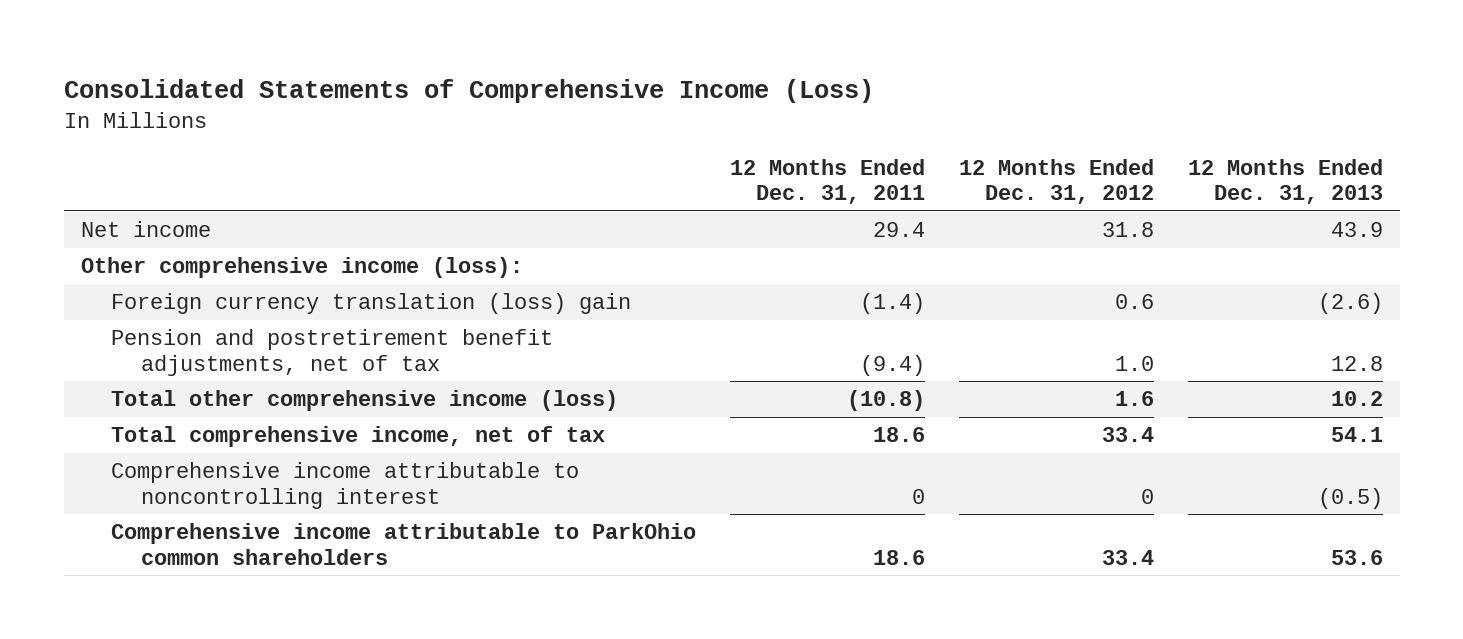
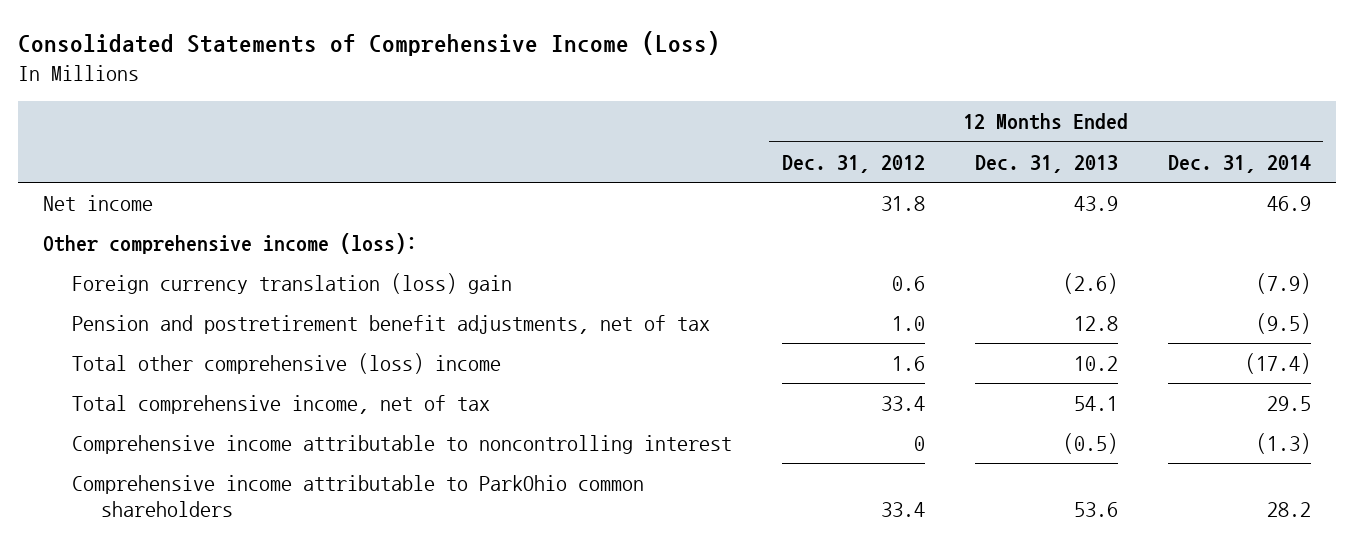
[729,158,925,205] 12 Months Ended Dec. 31, 2011 -> none
none -> [1167,154,1311,173] Dec. 31, 2014
[110,390,618,412] Total other comprehensive income (loss) -> [71,353,501,375] Total other comprehensive (loss) income

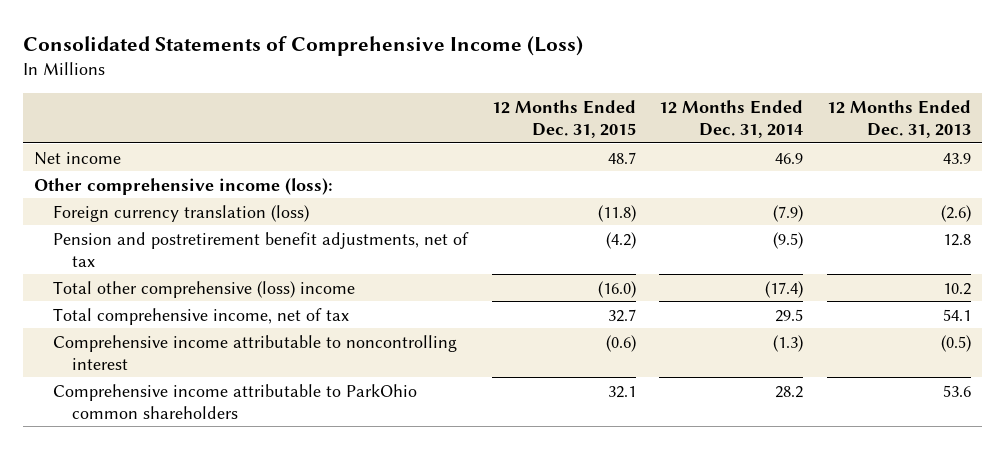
[781,154,925,173] Dec. 31, 2012 -> none
none -> [491,100,636,138] 12 Months Ended Dec. 31, 2015
[71,273,512,295] Foreign currency translation (loss) gain -> [53,204,310,222] Foreign currency translation (loss)

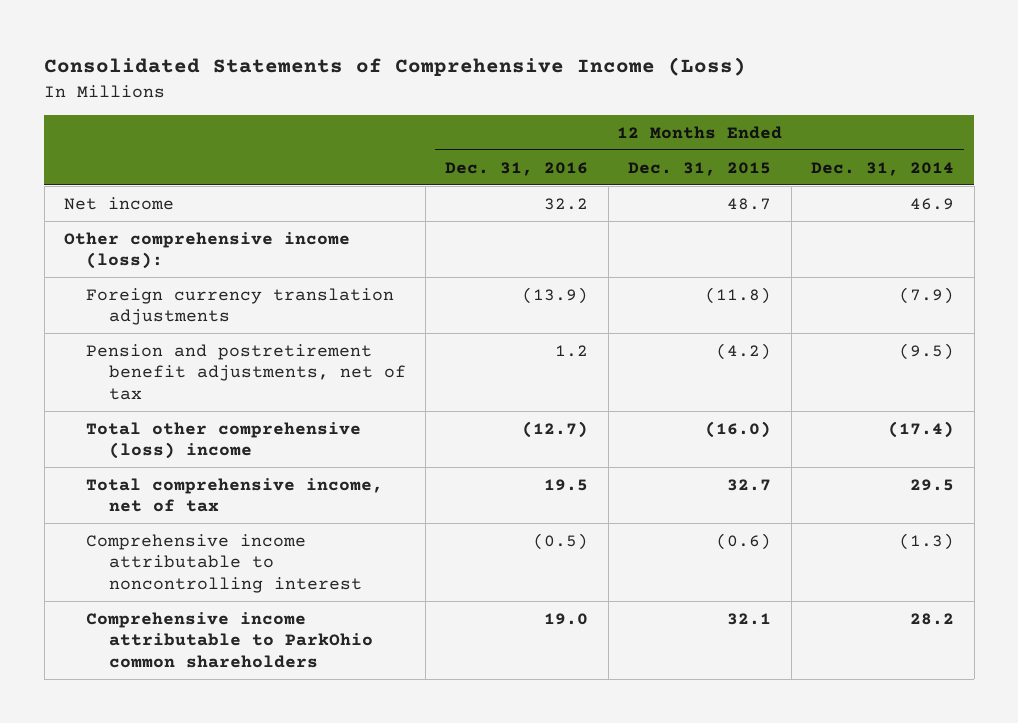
[826,100,971,138] 12 Months Ended Dec. 31, 2013 -> none
none -> [445,161,589,176] Dec. 31, 2016
[53,204,310,222] Foreign currency translation (loss) -> [86,287,395,326] Foreign currency translation adjustments

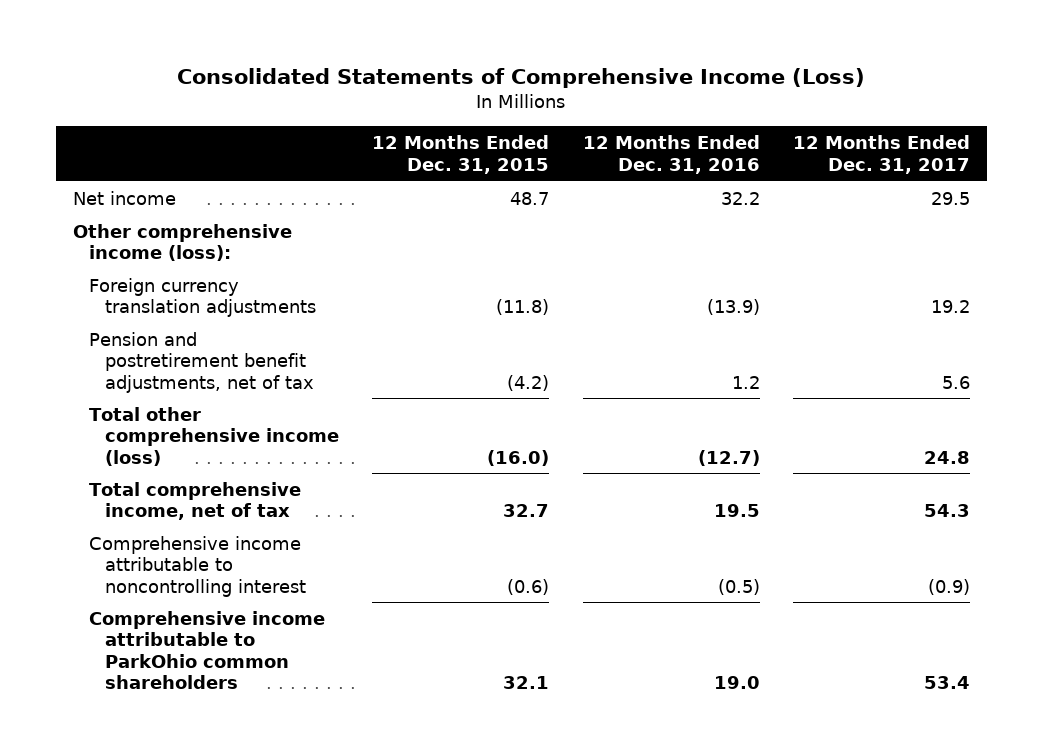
[811,161,955,176] Dec. 31, 2014 -> none
none -> [792,135,970,174] 12 Months Ended Dec. 31, 2017
[86,421,362,460] Total other comprehensive (loss) income -> [89,407,340,466] Total other comprehensive income (loss)

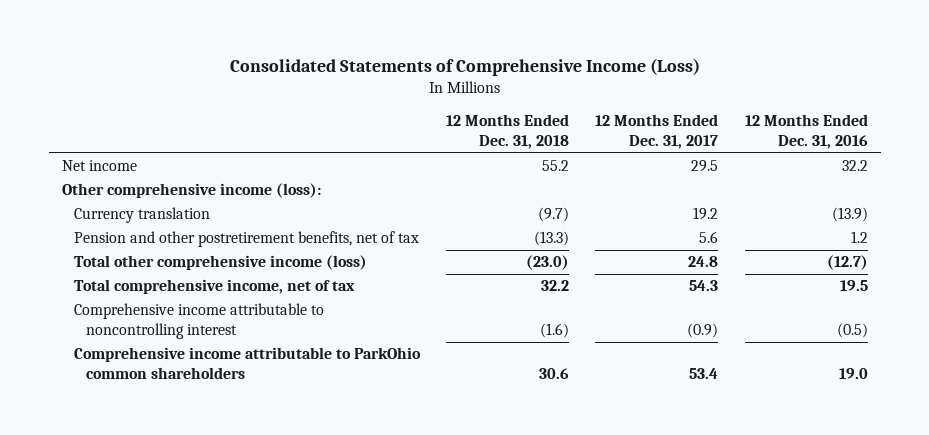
[372,135,550,174] 12 Months Ended Dec. 31, 2015 -> none
none -> [446,113,570,149] 12 Months Ended Dec. 31, 2018
[89,278,317,318] Foreign currency translation adjustments -> [73,207,210,224] Currency translation
[89,332,315,393] Pension and postretirement benefit adjustments, net of tax -> [73,231,419,248] Pension and other postretirement benefits, net of tax

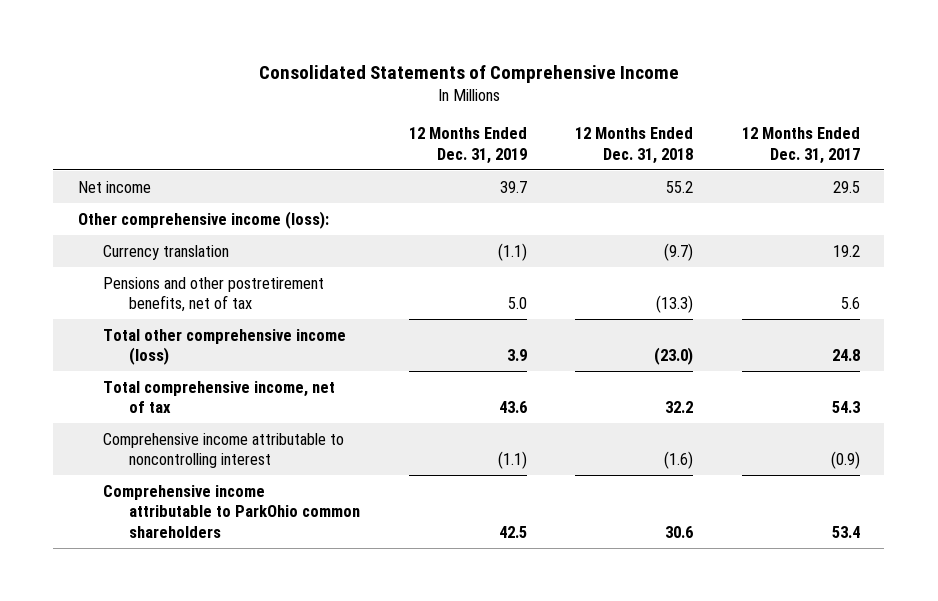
[229,58,700,77] Consolidated Statements of Comprehensive Income (Loss) -> [258,64,679,83] Consolidated Statements of Comprehensive Income
[744,113,868,149] 12 Months Ended Dec. 31, 2016 -> none
none -> [408,127,527,164] 12 Months Ended Dec. 31, 2019
[73,231,419,248] Pension and other postretirement benefits, net of tax -> [103,276,325,313] Pensions and other postretirement benefits, net of tax

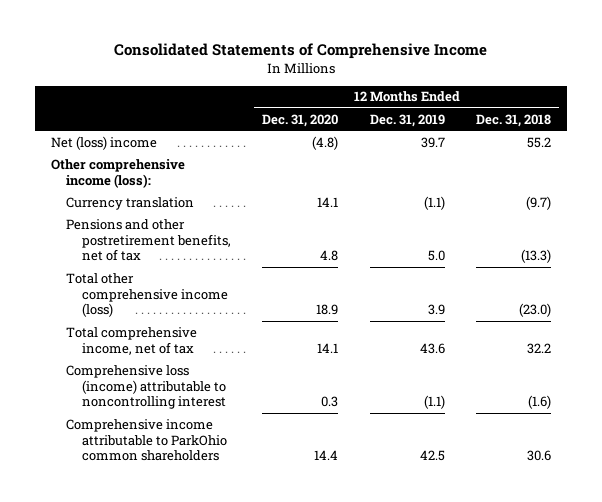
[741,127,860,164] 12 Months Ended Dec. 31, 2017 -> none
none -> [262,113,339,127] Dec. 31, 2020
[77,180,151,193] Net income -> [50,135,157,150] Net (loss) income
[103,432,345,469] Comprehensive income attributable to noncontrolling interest -> [66,364,226,410] Comprehensive loss (income) attributable to noncontrolling interest

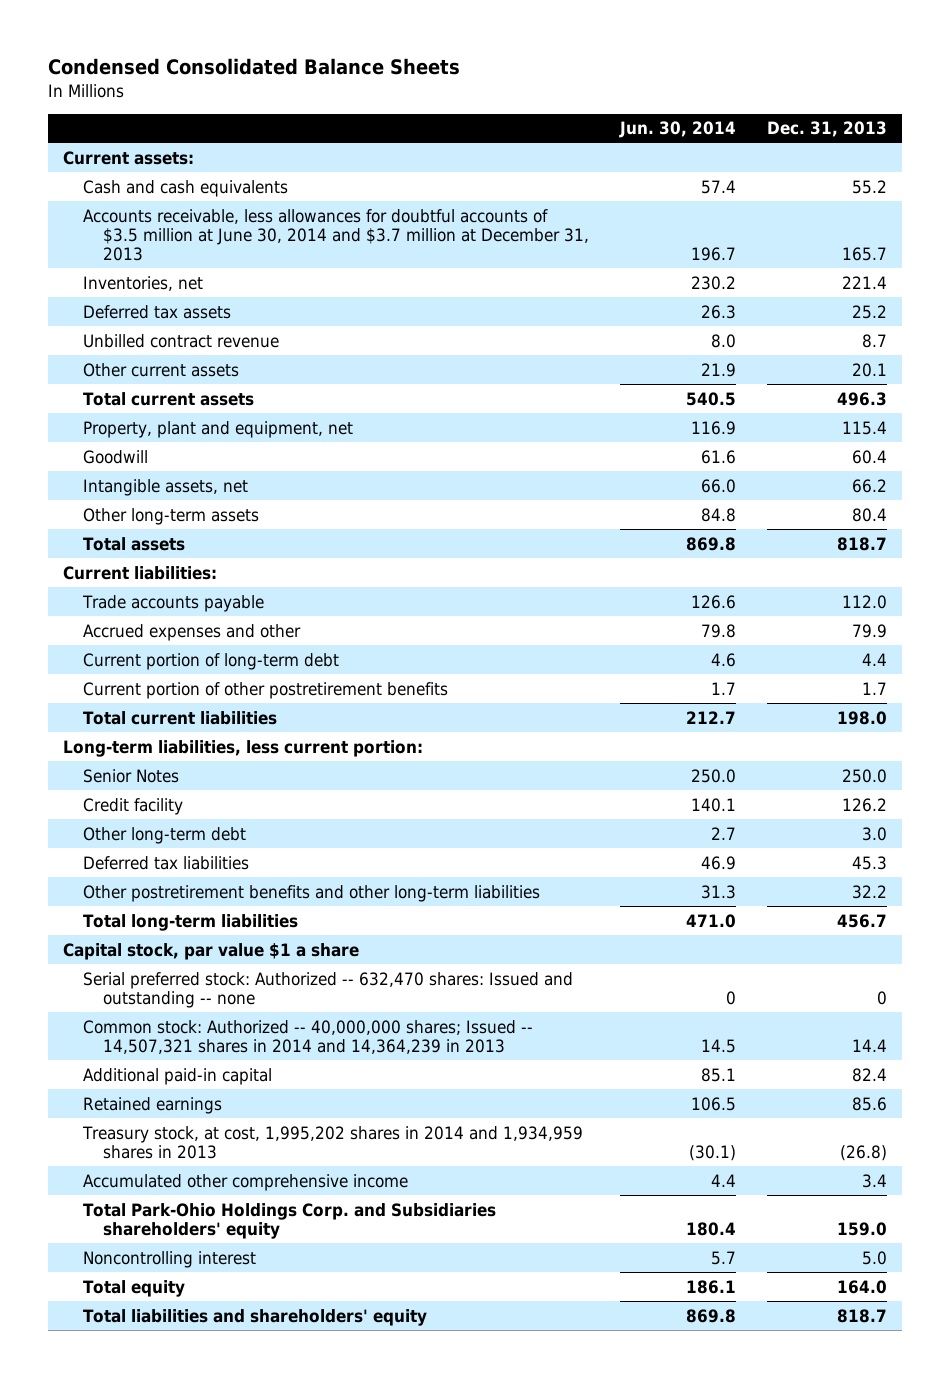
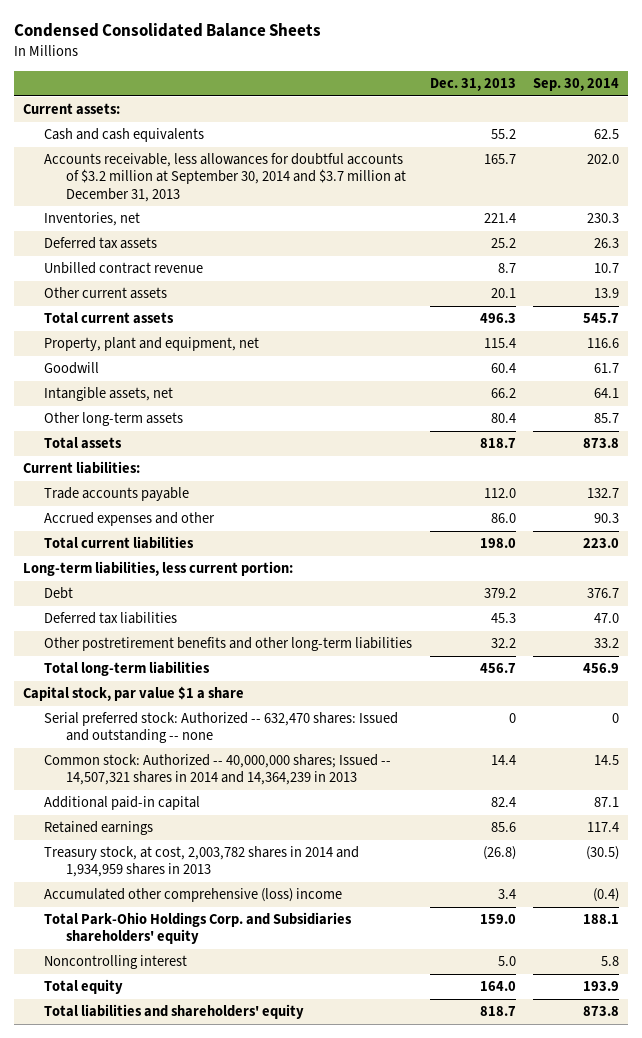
[618,121,736,139] Jun. 30, 2014 -> none
none -> [533,78,620,92] Sep. 30, 2014
[83,208,589,262] Accounts receivable, less allowances for doubtful accounts of $3.5 million at June 30, 2014 and $3.7 million at December 31, 2013 -> [44,153,406,202] Accounts receivable, less allowances for doubtful accounts of $3.2 million at September 30, 2014 and $3.7 million at December 31, 2013
[83,652,340,670] Current portion of long-term debt -> none
[83,681,449,699] Current portion of other postretirement benefits -> none
[851,623,887,638] 79.9 -> [490,513,516,524] 86.0
[83,768,180,783] Senior Notes -> none
[83,797,184,815] Credit facility -> none
[83,826,247,844] Other long-term debt -> none
none -> [44,587,74,600] Debt
[82,1125,584,1159] Treasury stock, at cost, 1,995,202 shares in 2014 and 1,934,959 shares in 2013 -> [44,846,360,878] Treasury stock, at cost, 2,003,782 shares in 2014 and 1,934,959 shares in 2013
[83,1173,409,1191] Accumulated other comprehensive income -> [44,888,343,903] Accumulated other comprehensive (loss) income

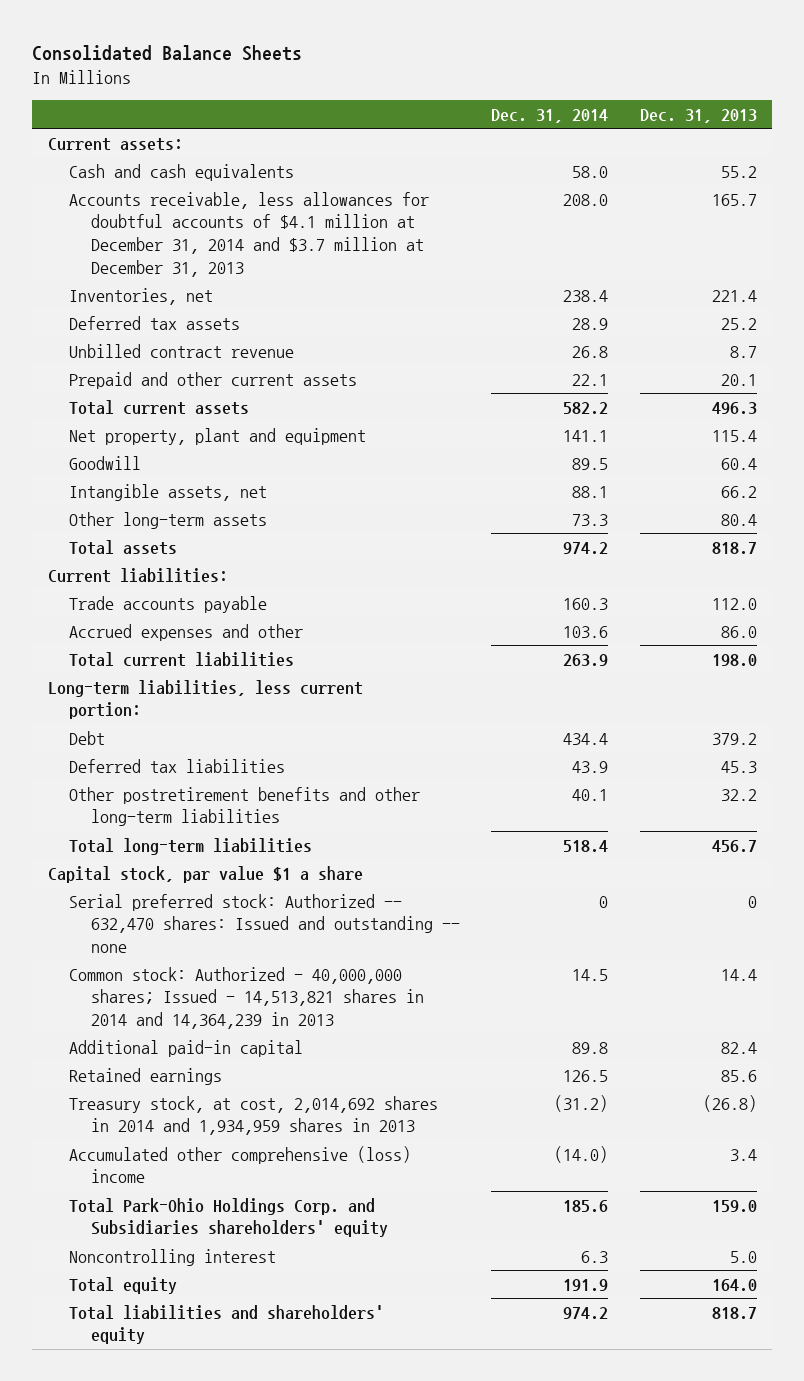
[13,23,321,38] Condensed Consolidated Balance Sheets -> [31,45,302,62] Consolidated Balance Sheets
[533,78,620,92] Sep. 30, 2014 -> none
none -> [491,108,609,123] Dec. 31, 2014
[44,153,406,202] Accounts receivable, less allowances for doubtful accounts of $3.2 million at September 30, 2014 and $3.7 million at December 31, 2013 -> [69,191,430,277] Accounts receivable, less allowances for doubtful accounts of $4.1 million at December 31, 2014 and $3.7 million at December 31, 2013
[44,287,168,300] Other current assets -> [69,371,358,389] Prepaid and other current assets
[44,337,260,352] Property, plant and equipment, net -> [69,427,367,445] Net property, plant and equipment
[44,754,392,786] Common stock: Authorized -- 40,000,000 shares; Issued -- 14,507,321 shares in 2014 and 14,364,239 in 2013 -> [69,966,424,1029] Common stock: Authorized - 40,000,000 shares; Issued - 14,513,821 shares in 2014 and 14,364,239 in 2013
[44,846,360,878] Treasury stock, at cost, 2,003,782 shares in 2014 and 1,934,959 shares in 2013 -> [69,1095,439,1136] Treasury stock, at cost, 2,014,692 shares in 2014 and 1,934,959 shares in 2013

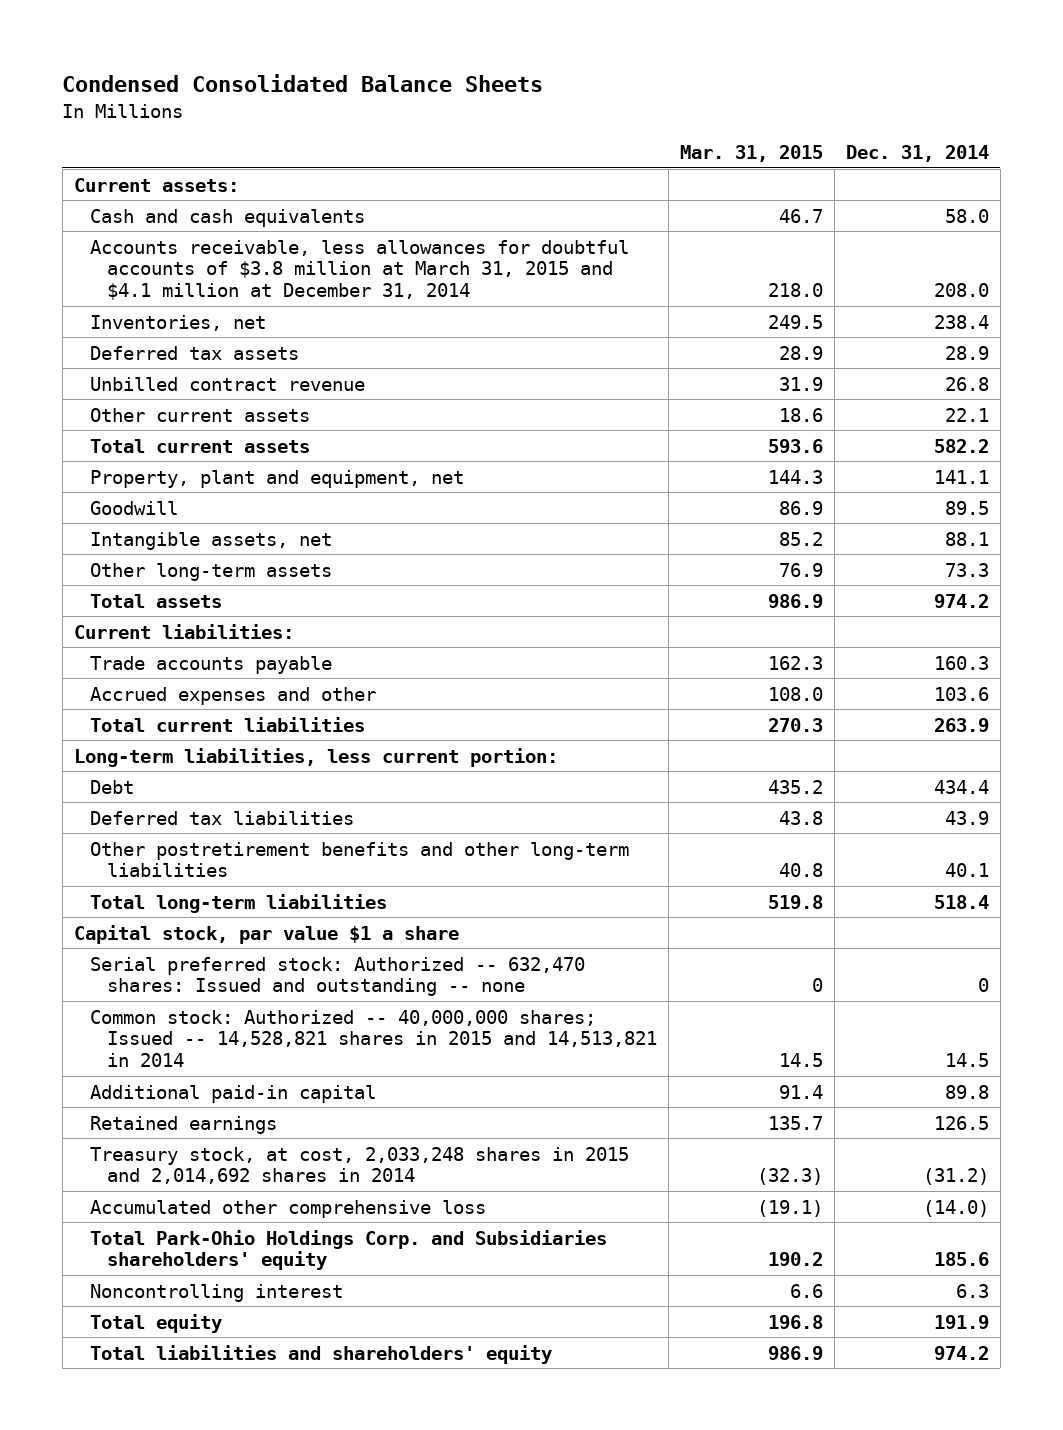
[31,45,302,62] Consolidated Balance Sheets -> [62,73,544,92] Condensed Consolidated Balance Sheets
[639,108,757,123] Dec. 31, 2013 -> none
none -> [679,145,823,163] Mar. 31, 2015
[69,191,430,277] Accounts receivable, less allowances for doubtful accounts of $4.1 million at December 31, 2014 and $3.7 million at December 31, 2013 -> [90,239,630,301] Accounts receivable, less allowances for doubtful accounts of $3.8 million at March 31, 2015 and $4.1 million at December 31, 2014
[69,371,358,389] Prepaid and other current assets -> [90,407,311,422] Other current assets
[69,427,367,445] Net property, plant and equipment -> [90,469,465,488] Property, plant and equipment, net
[69,966,424,1029] Common stock: Authorized - 40,000,000 shares; Issued - 14,513,821 shares in 2014 and 14,364,239 in 2013 -> [90,1009,657,1068] Common stock: Authorized -- 40,000,000 shares; Issued -- 14,528,821 shares in 2015 and 14,513,821 in 2014
[69,1095,439,1136] Treasury stock, at cost, 2,014,692 shares in 2014 and 1,934,959 shares in 2013 -> [90,1146,630,1185] Treasury stock, at cost, 2,033,248 shares in 2015 and 2,014,692 shares in 2014
[69,1145,412,1184] Accumulated other comprehensive (loss) income -> [90,1199,487,1218] Accumulated other comprehensive loss

